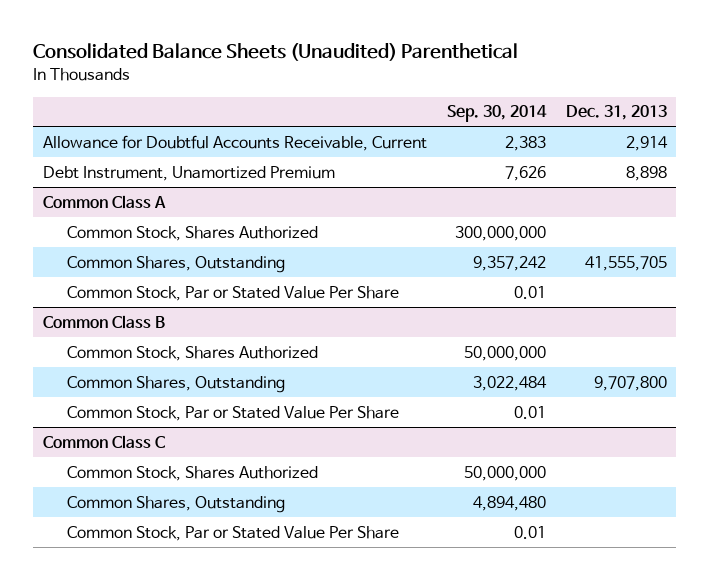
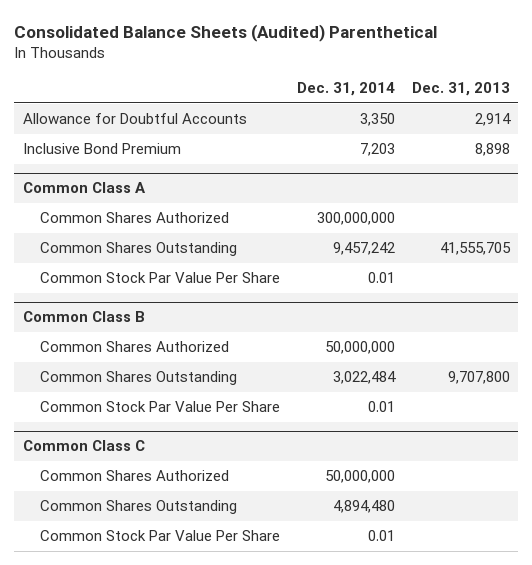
[33,43,519,62] Consolidated Balance Sheets (Unaudited) Parenthetical -> [14,23,438,42] Consolidated Balance Sheets (Audited) Parenthetical
[446,105,547,123] Sep. 30, 2014 -> none
none -> [296,81,395,96] Dec. 31, 2014
[43,134,428,151] Allowance for Doubtful Accounts Receivable, Current -> [22,113,247,125] Allowance for Doubtful Accounts
[43,165,336,181] Debt Instrument, Unamortized Premium -> [22,143,181,155] Inclusive Bond Premium
[67,225,319,241] Common Stock, Shares Authorized -> [39,212,229,224] Common Shares Authorized
[67,255,286,273] Common Shares, Outstanding -> [39,242,237,257] Common Shares Outstanding
[67,285,400,301] Common Stock, Par or Stated Value Per Share -> [39,272,280,284] Common Stock Par Value Per Share
[67,345,319,361] Common Stock, Shares Authorized -> [39,341,229,353] Common Shares Authorized
[67,375,286,393] Common Shares, Outstanding -> [39,371,237,386] Common Shares Outstanding
[67,405,400,421] Common Stock, Par or Stated Value Per Share -> [39,401,280,413] Common Stock Par Value Per Share
[67,465,319,481] Common Stock, Shares Authorized -> [39,470,229,482] Common Shares Authorized
[67,495,286,513] Common Shares, Outstanding -> [39,500,237,515] Common Shares Outstanding
[67,525,400,541] Common Stock, Par or Stated Value Per Share -> [39,530,280,542] Common Stock Par Value Per Share

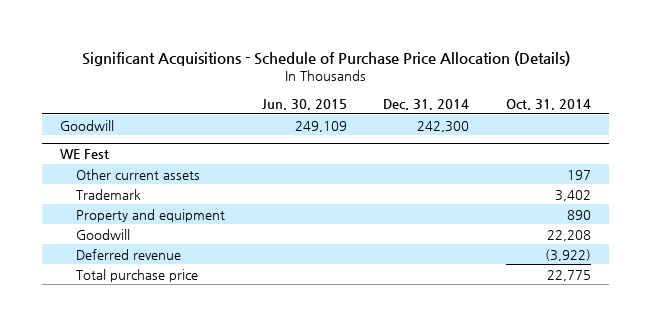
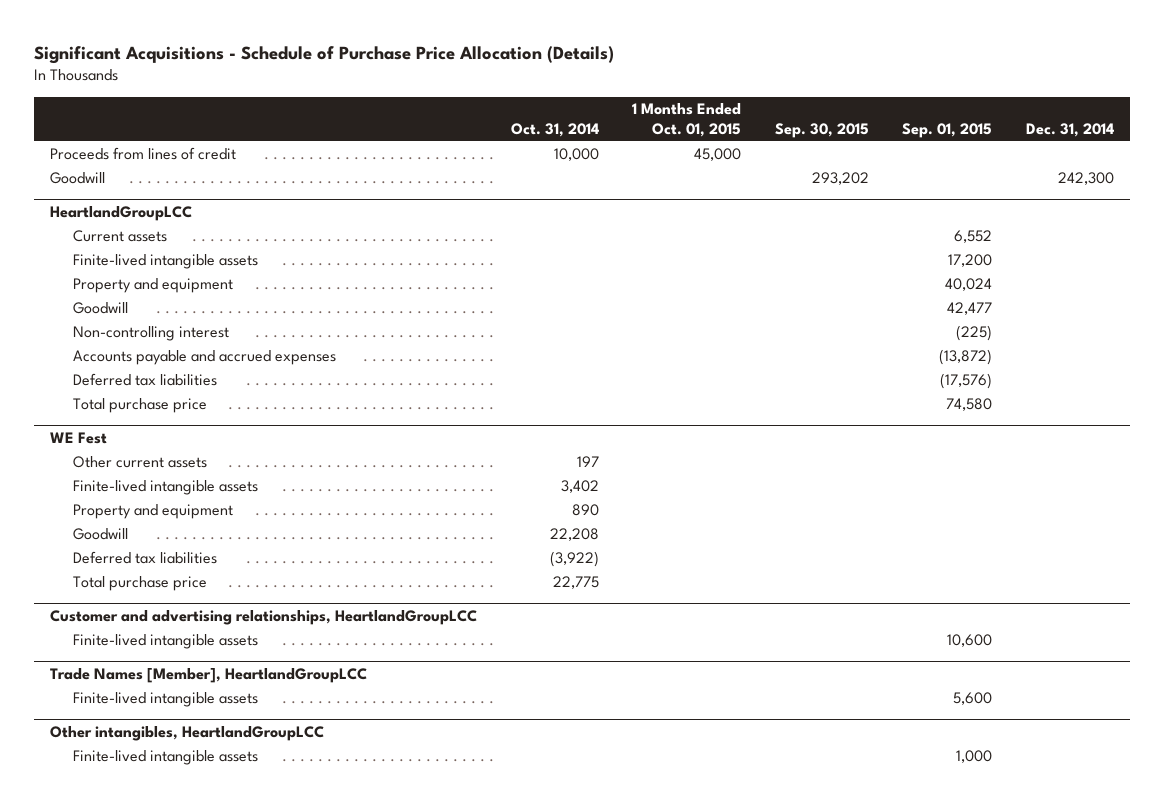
[261,99,347,111] Jun. 30, 2015 -> none
none -> [632,102,742,137] 1 Months Ended Oct. 01, 2015
none -> [774,122,869,138] Sep. 30, 2015
none -> [902,122,993,138] Sep. 01, 2015
none -> [50,147,237,161] Proceeds from lines of credit
none -> [50,206,193,222] HeartlandGroupLCC
none -> [73,230,168,243] Current assets
none -> [73,254,259,270] Finite-lived intangible assets
none -> [73,278,234,294] Property and equipment
none -> [73,302,129,315] Goodwill
none -> [73,326,230,342] Non-controlling interest
none -> [73,350,337,366] Accounts payable and accrued expenses
none -> [73,373,218,387] Deferred tax liabilities
none -> [73,398,208,414] Total purchase price
[76,188,142,200] Trademark -> [73,480,259,496] Finite-lived intangible assets
[76,248,182,260] Deferred revenue -> [73,551,218,565] Deferred tax liabilities
none -> [50,610,478,626] Customer and advertising relationships, HeartlandGroupLCC
none -> [73,634,259,650] Finite-lived intangible assets
none -> [50,668,368,684] Trade Names [Member], HeartlandGroupLCC
none -> [73,692,259,708] Finite-lived intangible assets
none -> [50,726,325,742] Other intangibles, HeartlandGroupLCC
none -> [73,750,259,766] Finite-lived intangible assets

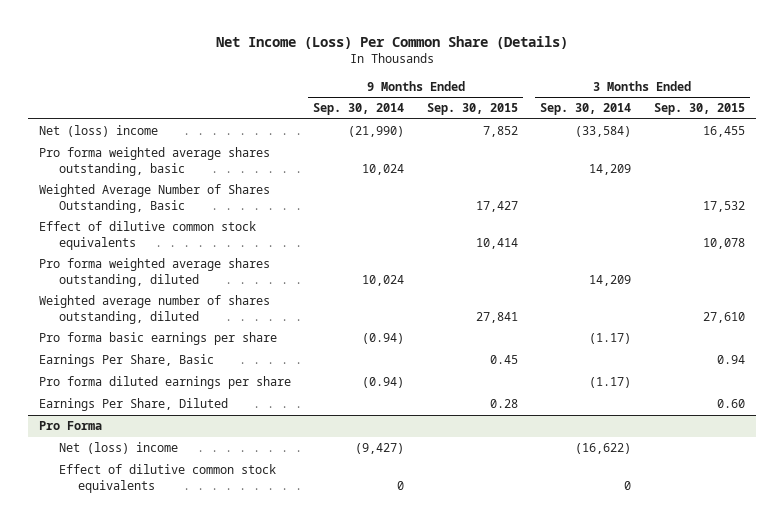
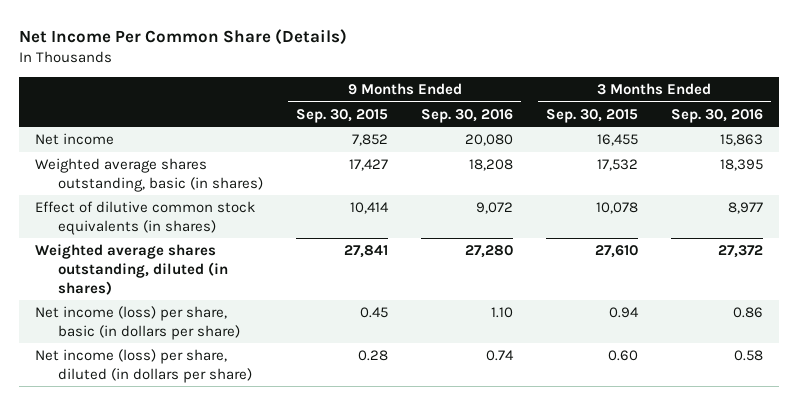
[215,35,568,49] Net Income (Loss) Per Common Share (Details) -> [18,29,347,46] Net Income Per Common Share (Details)
[313,103,405,116] Sep. 30, 2014 -> none
[540,103,632,116] Sep. 30, 2014 -> none
none -> [421,108,514,123] Sep. 30, 2016
none -> [670,108,763,123] Sep. 30, 2016
[39,147,271,176] Pro forma weighted average shares outstanding, basic -> none
[39,258,271,287] Pro forma weighted average shares outstanding, diluted -> none
[39,332,278,346] Pro forma basic earnings per share -> none
[39,376,292,390] Pro forma diluted earnings per share -> none
[39,421,103,431] Pro Forma -> none
[58,442,178,455] Net (loss) income -> none
[58,464,276,493] Effect of dilutive common stock equivalents -> none
[39,125,159,138] Net (loss) income -> [35,132,115,145] Net income
[39,184,271,213] Weighted Average Number of Shares Outstanding, Basic -> [35,157,264,192] Weighted average shares outstanding, basic (in shares)
[39,221,257,250] Effect of dilutive common stock equivalents -> [35,200,256,235] Effect of dilutive common stock equivalents (in shares)
[39,295,271,324] Weighted average number of shares outstanding, diluted -> [35,243,229,295] Weighted average shares outstanding, diluted (in shares)
[39,354,215,368] Earnings Per Share, Basic -> [35,305,241,340] Net income (loss) per share, basic (in dollars per share)
[39,398,229,412] Earnings Per Share, Diluted -> [35,348,253,383] Net income (loss) per share, diluted (in dollars per share)

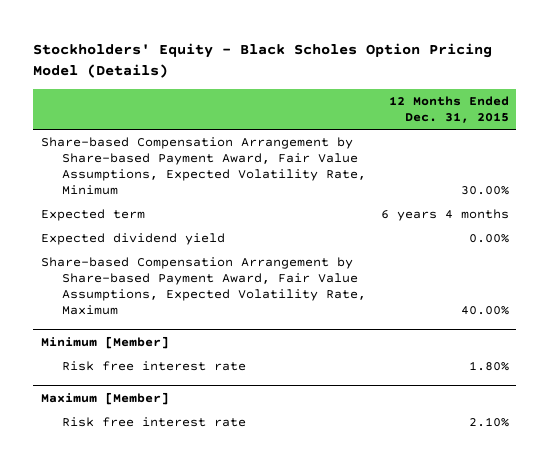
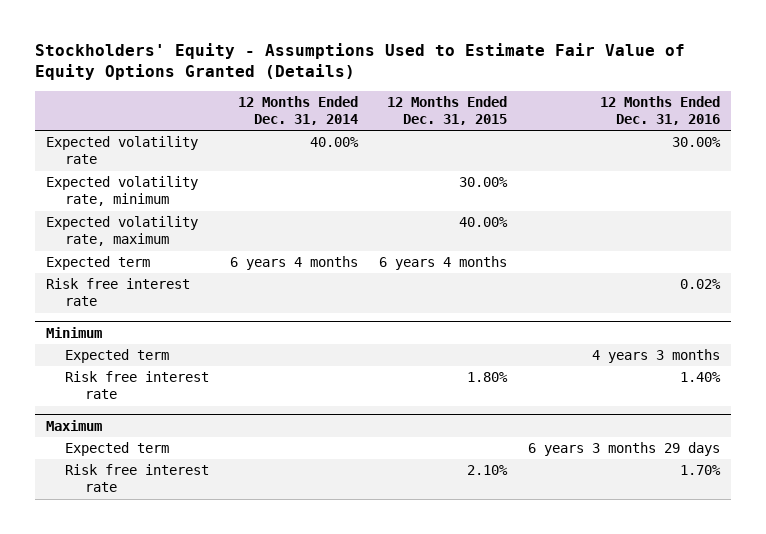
[33,43,493,79] Stockholders' Equity - Black Scholes Option Pricing Model (Details) -> [35,43,686,81] Stockholders' Equity - Assumptions Used to Estimate Fair Value of Equity Options Granted (Details)
none -> [238,95,359,126] 12 Months Ended Dec. 31, 2014
none -> [600,95,721,126] 12 Months Ended Dec. 31, 2016
none -> [45,135,198,165] Expected volatility rate
[40,137,366,196] Share-based Compensation Arrangement by Share-based Payment Award, Fair Value Assumptions, Expected Volatility Rate, Minimum -> [45,175,198,207] Expected volatility rate, minimum
none -> [45,215,198,247] Expected volatility rate, maximum
[40,233,225,246] Expected dividend yield -> none
[40,257,366,316] Share-based Compensation Arrangement by Share-based Payment Award, Fair Value Assumptions, Expected Volatility Rate, Maximum -> none
none -> [45,277,190,307] Risk free interest rate
[40,336,169,350] Minimum [Member] -> [45,326,102,338] Minimum
none -> [65,348,170,363] Expected term
[40,392,169,406] Maximum [Member] -> [45,419,102,431] Maximum
none -> [65,441,170,456] Expected term

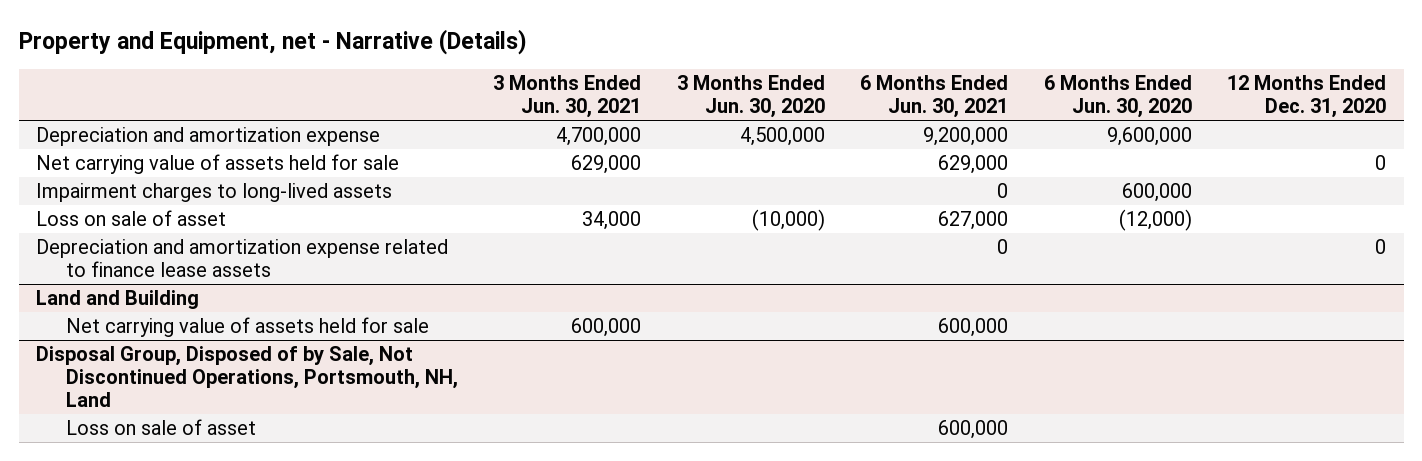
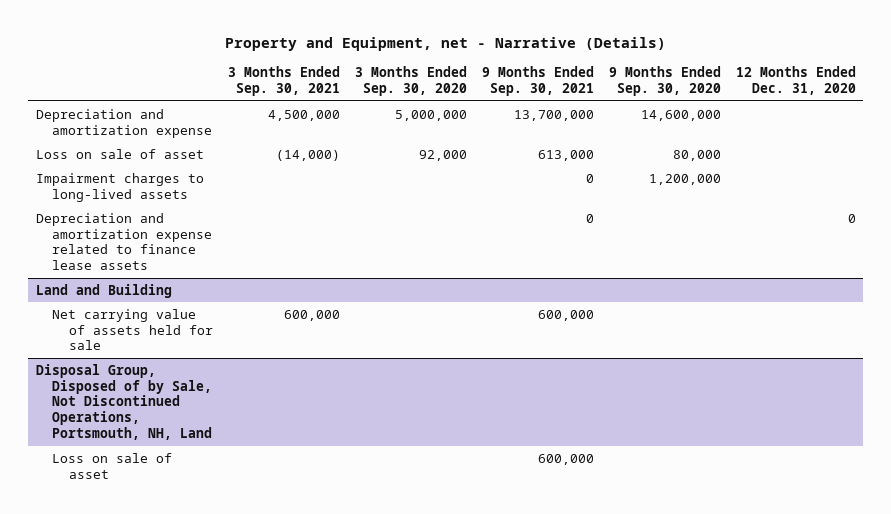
[493,75,642,119] 3 Months Ended Jun. 30, 2021 -> none
[676,75,825,119] 3 Months Ended Jun. 30, 2020 -> none
[860,75,1009,119] 6 Months Ended Jun. 30, 2021 -> none
[1043,75,1192,119] 6 Months Ended Jun. 30, 2020 -> none
none -> [227,66,340,97] 3 Months Ended Sep. 30, 2021
none -> [354,66,467,97] 3 Months Ended Sep. 30, 2020
none -> [481,66,594,97] 9 Months Ended Sep. 30, 2021
none -> [608,66,721,97] 9 Months Ended Sep. 30, 2020
[36,154,400,175] Net carrying value of assets held for sale -> none
[36,183,393,203] Impairment charges to long-lived assets -> [35,172,204,202] Impairment charges to long-lived assets

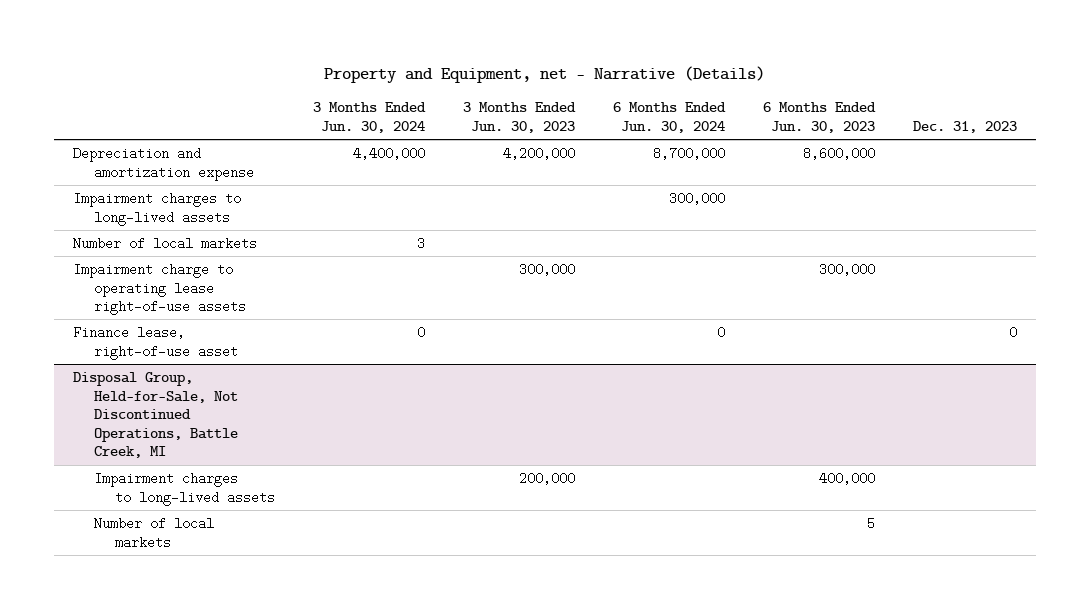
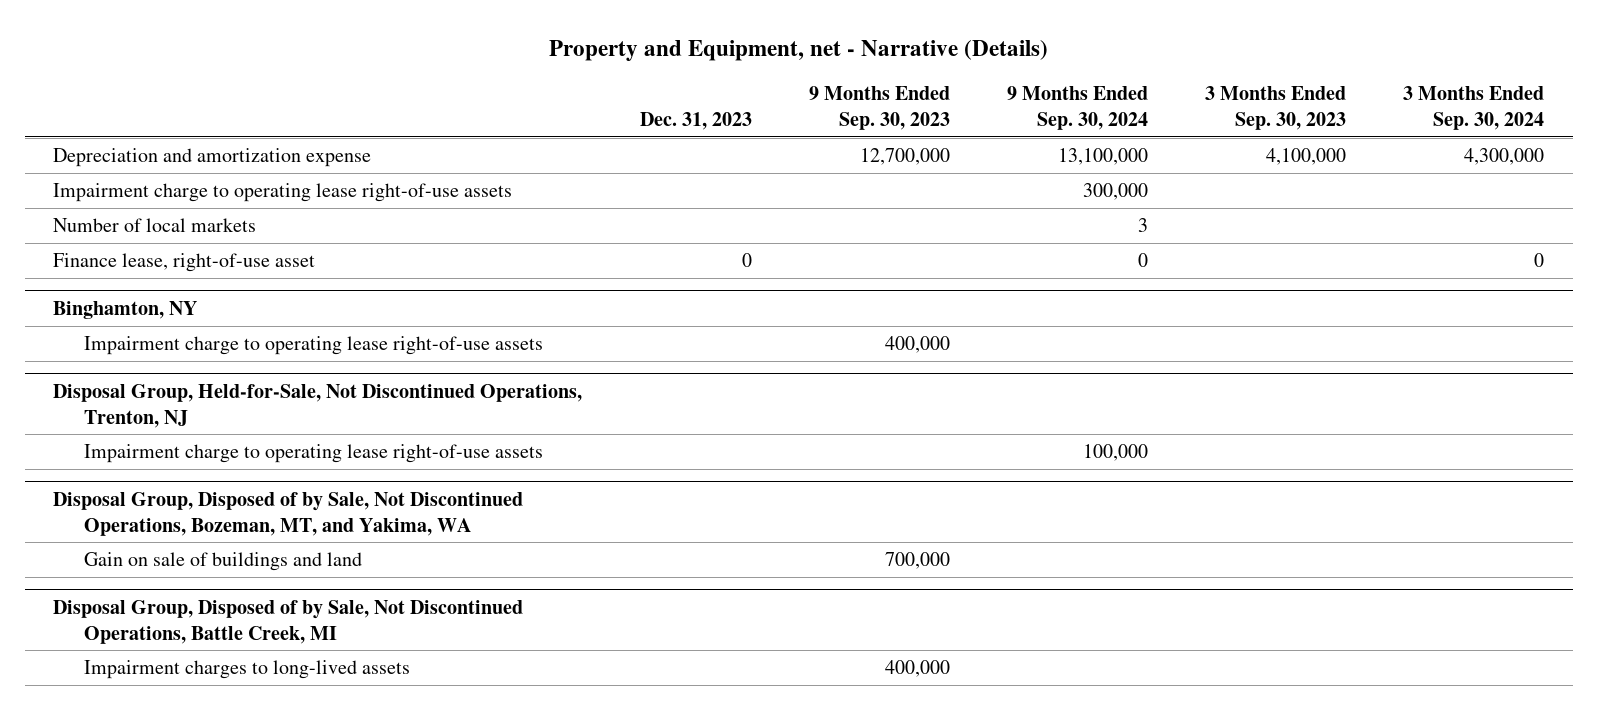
[312,102,426,133] 3 Months Ended Jun. 30, 2024 -> none
[462,102,576,133] 3 Months Ended Jun. 30, 2023 -> none
[612,102,726,133] 6 Months Ended Jun. 30, 2024 -> none
[762,102,876,133] 6 Months Ended Jun. 30, 2023 -> none
none -> [808,86,950,130] 9 Months Ended Sep. 30, 2023
none -> [1006,86,1148,130] 9 Months Ended Sep. 30, 2024
none -> [1204,86,1346,130] 3 Months Ended Sep. 30, 2023
none -> [1403,86,1545,130] 3 Months Ended Sep. 30, 2024
[72,191,241,226] Impairment charges to long-lived assets -> none
[72,236,257,250] Number of local markets -> [53,217,257,232] Number of local markets
none -> [53,300,198,319] Binghamton, NY
none -> [84,335,544,355] Impairment charge to operating lease right-of-use assets
none -> [53,383,583,428] Disposal Group, Held-for-Sale, Not Discontinued Operations, Trenton, NJ
none -> [84,443,544,463] Impairment charge to operating lease right-of-use assets
none -> [53,491,524,536] Disposal Group, Disposed of by Sale, Not Discontinued Operations, Bozeman, MT, and Yakima, WA
none -> [84,551,363,571] Gain on sale of buildings and land
[72,371,238,459] Disposal Group, Held-for-Sale, Not Discontinued Operations, Battle Creek, MI -> [53,599,524,644] Disposal Group, Disposed of by Sale, Not Discontinued Operations, Battle Creek, MI
[93,516,214,549] Number of local markets -> none

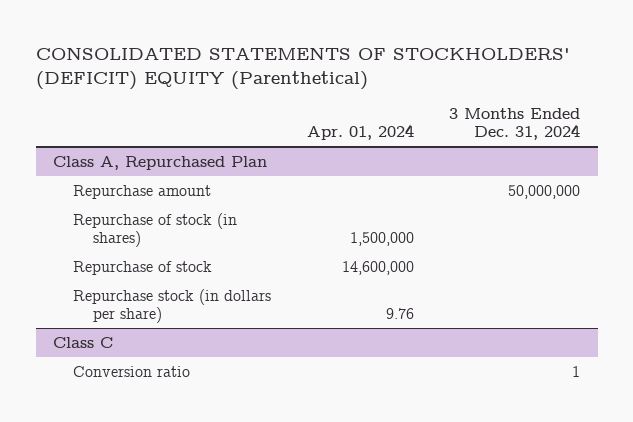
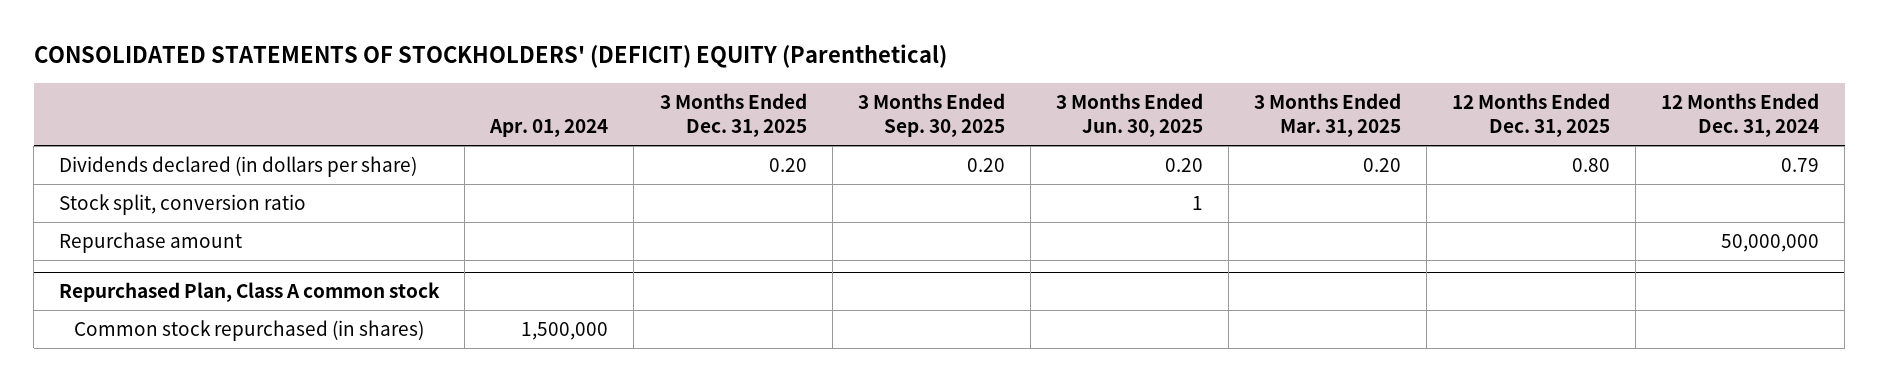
[449,108,581,141] 3 Months Ended Dec. 31, 2024 -> none
none -> [659,92,807,138] 3 Months Ended Dec. 31, 2025
none -> [857,92,1005,138] 3 Months Ended Sep. 30, 2025
none -> [1055,92,1203,138] 3 Months Ended Jun. 30, 2025
none -> [1254,92,1402,138] 3 Months Ended Mar. 31, 2025
none -> [1452,92,1611,138] 12 Months Ended Dec. 31, 2025
none -> [1661,92,1820,138] 12 Months Ended Dec. 31, 2024
[73,184,212,199] Repurchase amount -> none
[73,260,213,275] Repurchase of stock -> none
[73,288,272,323] Repurchase stock (in dollars per share) -> none
[53,336,114,348] Class C -> none
[73,365,191,377] Conversion ratio -> none
none -> [59,156,418,178] Dividends declared (in dollars per share)
none -> [59,194,307,216] Stock split, conversion ratio
none -> [59,232,243,254] Repurchase amount
[53,155,268,170] Class A, Repurchased Plan -> [59,282,441,303] Repurchased Plan, Class A common stock
[73,212,238,247] Repurchase of stock (in shares) -> [73,320,424,342] Common stock repurchased (in shares)

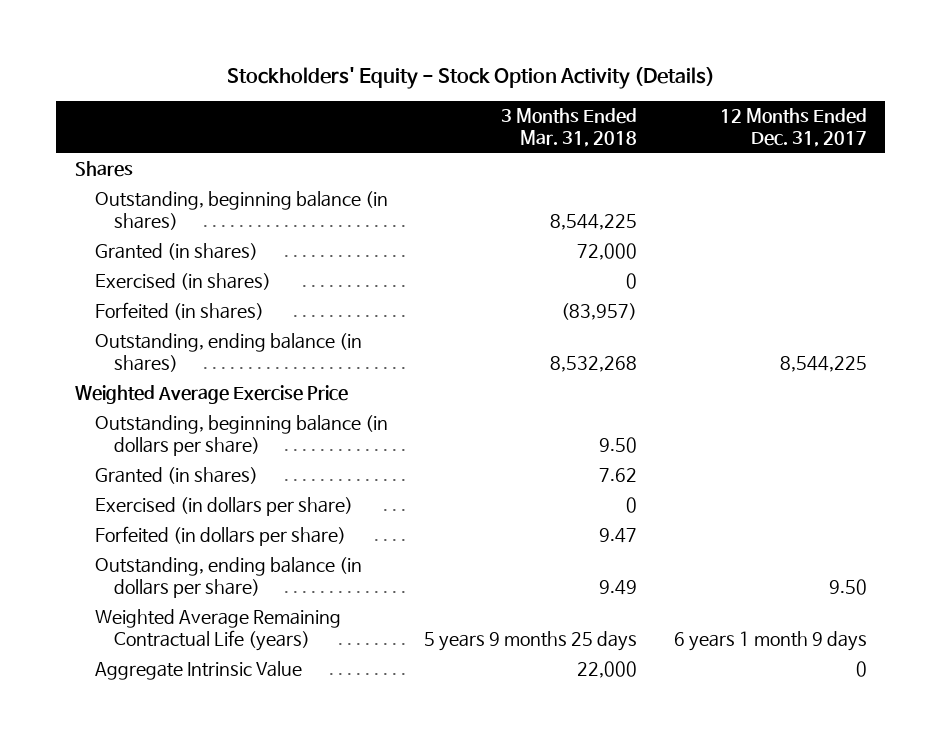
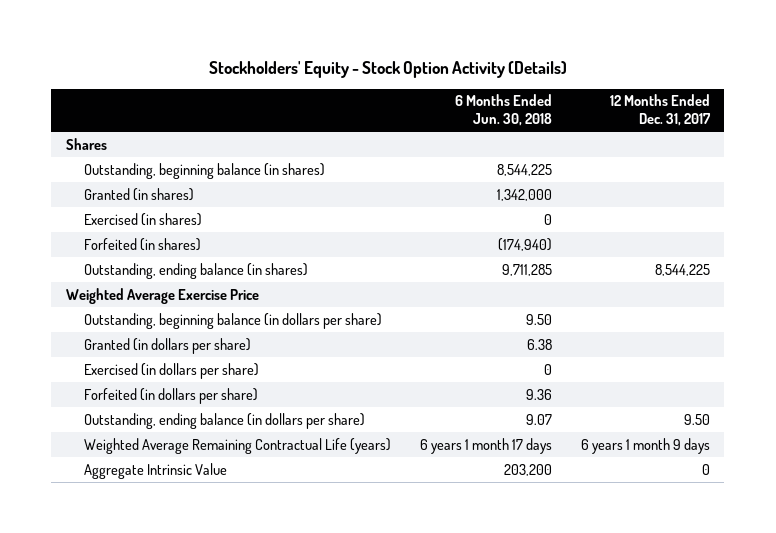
[501,107,638,147] 3 Months Ended Mar. 31, 2018 -> none
none -> [455,94,553,126] 6 Months Ended Jun. 30, 2018
[94,467,258,485] Granted (in shares) -> [84,337,252,354] Granted (in dollars per share)

